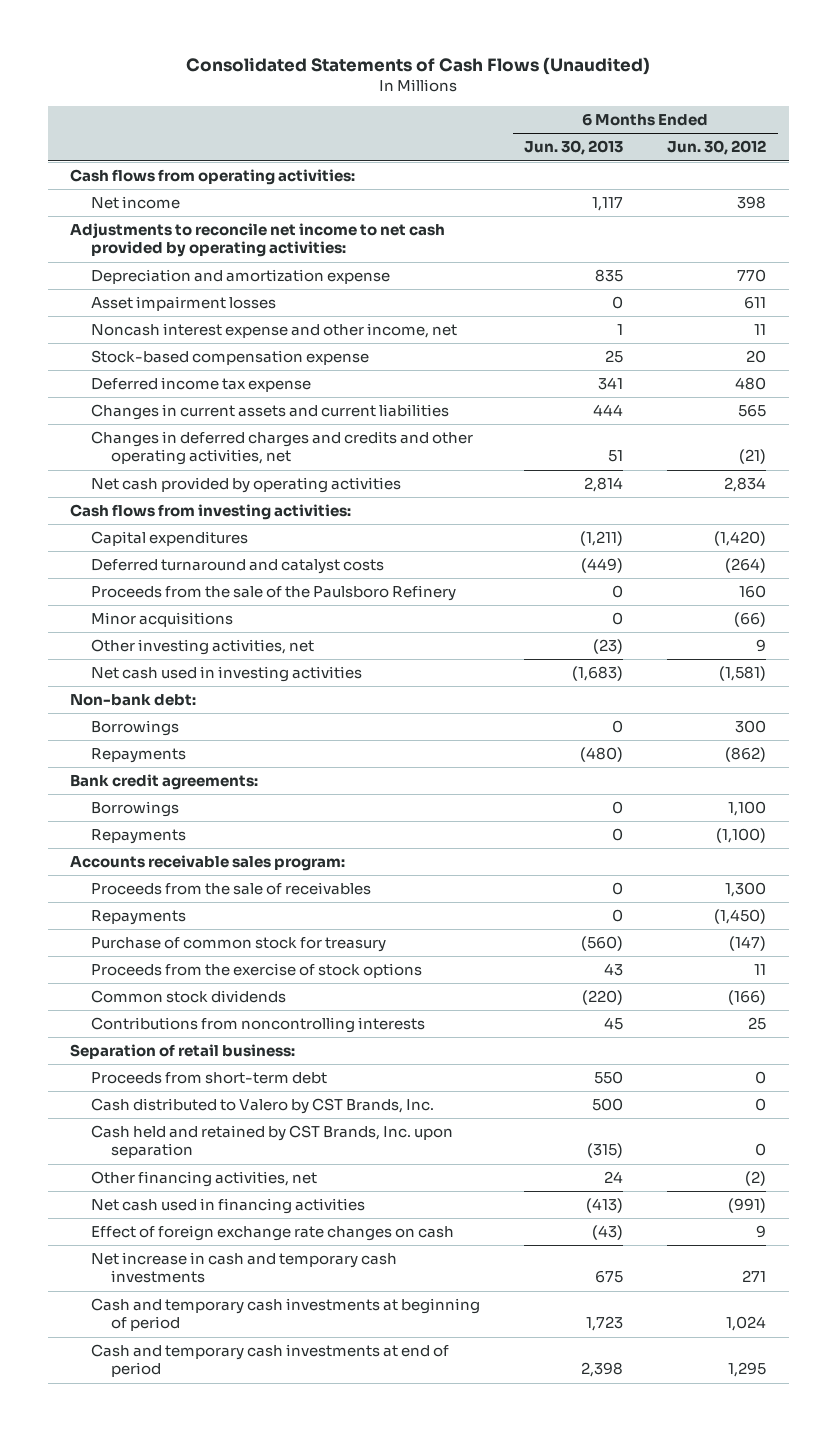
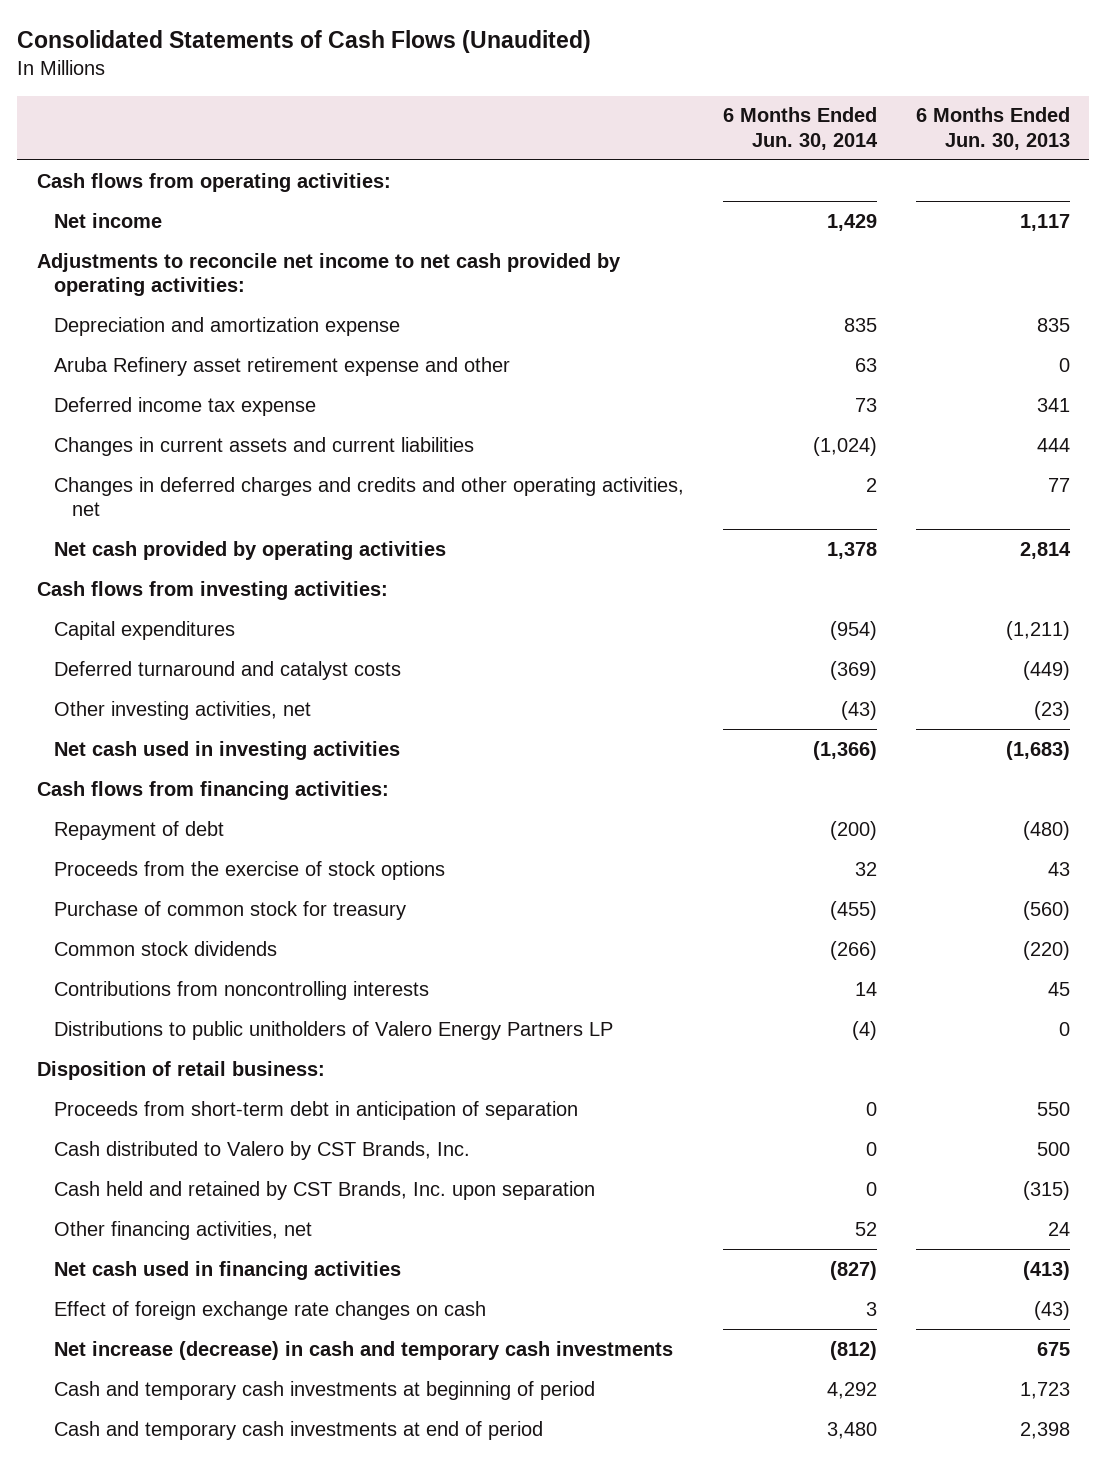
[667,140,767,156] Jun. 30, 2012 -> none
none -> [722,107,878,150] 6 Months Ended Jun. 30, 2014
[90,296,276,312] Asset impairment losses -> none
[90,323,457,339] Noncash interest expense and other income, net -> none
[90,350,369,366] Stock-based compensation expense -> none
none -> [54,356,511,376] Aruba Refinery asset retirement expense and other
[608,450,624,463] 51 -> [1047,477,1070,492] 77
[90,585,456,602] Proceeds from the sale of the Paulsboro Refinery -> none
[90,612,233,628] Minor acquisitions -> none
[70,694,197,707] Non-bank debt: -> none
[90,720,179,737] Borrowings -> none
[90,748,186,764] Repayments -> none
[70,774,259,791] Bank credit agreements: -> none
[90,801,179,818] Borrowings -> none
[90,829,186,845] Repayments -> none
[70,855,346,872] Accounts receivable sales program: -> none
[90,882,371,896] Proceeds from the sale of receivables -> none
[90,910,186,926] Repayments -> none
none -> [36,780,389,800] Cash flows from financing activities:
none -> [54,820,225,840] Repayment of debt
[90,937,386,953] Purchase of common stock for treasury -> [54,900,407,920] Purchase of common stock for treasury
none -> [54,1020,614,1040] Distributions to public unitholders of Valero Energy Partners LP
[70,1044,296,1060] Separation of retail business: -> [36,1060,325,1080] Disposition of retail business:
[90,1072,327,1085] Proceeds from short-term debt -> [54,1100,579,1120] Proceeds from short-term debt in anticipation of separation
[90,1252,397,1284] Net increase in cash and temporary cash investments -> [54,1340,674,1360] Net increase (decrease) in cash and temporary cash investments

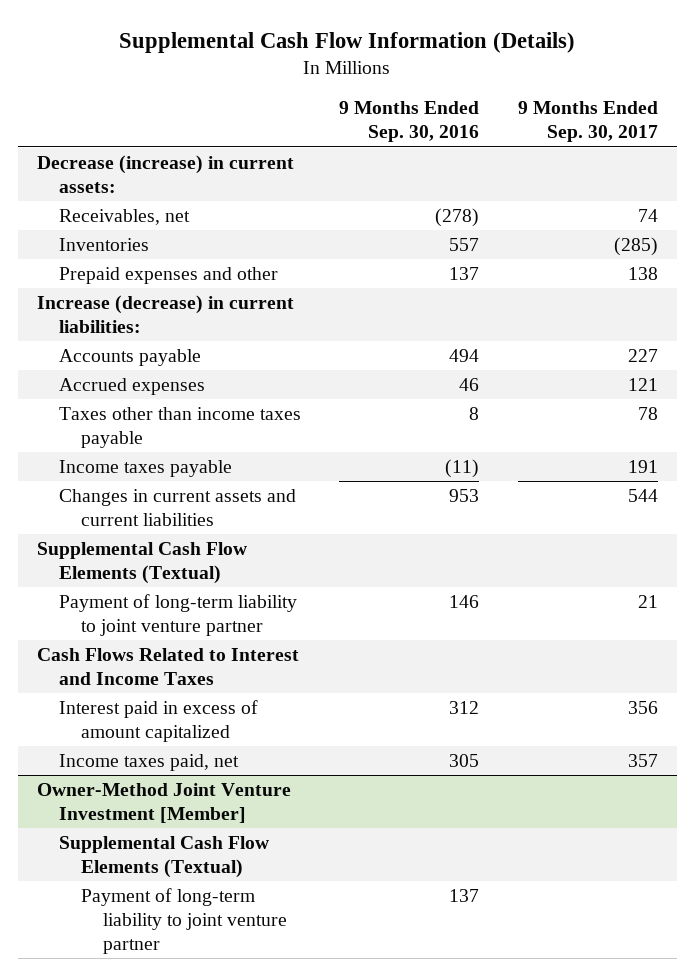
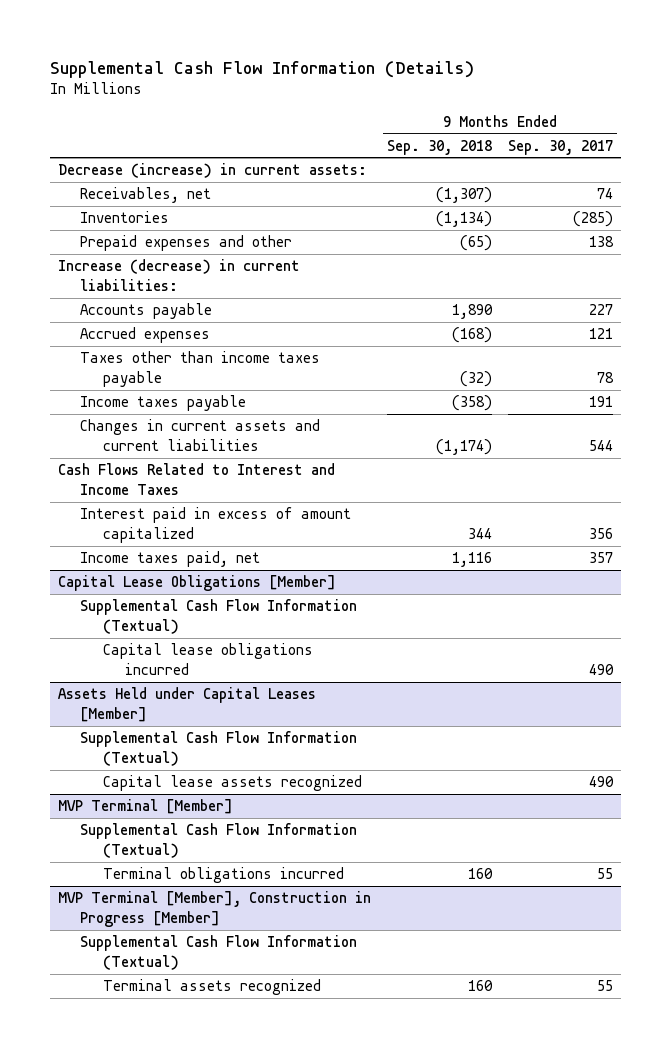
[339,101,480,143] 9 Months Ended Sep. 30, 2016 -> none
none -> [386,139,492,155] Sep. 30, 2018
[36,542,247,584] Supplemental Cash Flow Elements (Textual) -> none
[58,594,297,636] Payment of long-term liability to joint venture partner -> none
[36,783,291,823] Owner-Method Joint Venture Investment [Member] -> none
[80,888,287,954] Payment of long-term liability to joint venture partner -> none
none -> [57,575,336,592] Capital Lease Obligations [Member]
[58,836,269,878] Supplemental Cash Flow Elements (Textual) -> [80,599,358,634] Supplemental Cash Flow Information (Textual)
none -> [102,643,313,675] Capital lease obligations incurred
none -> [57,687,316,722] Assets Held under Capital Leases [Member]
none -> [80,731,358,766] Supplemental Cash Flow Information (Textual)
none -> [102,775,362,792] Capital lease assets recognized
none -> [57,799,233,815] MVP Terminal [Member]
none -> [80,823,358,858] Supplemental Cash Flow Information (Textual)
none -> [102,867,344,884] Terminal obligations incurred
none -> [57,891,371,927] MVP Terminal [Member], Construction in Progress [Member]
none -> [80,935,358,970] Supplemental Cash Flow Information (Textual)
none -> [102,979,321,996] Terminal assets recognized

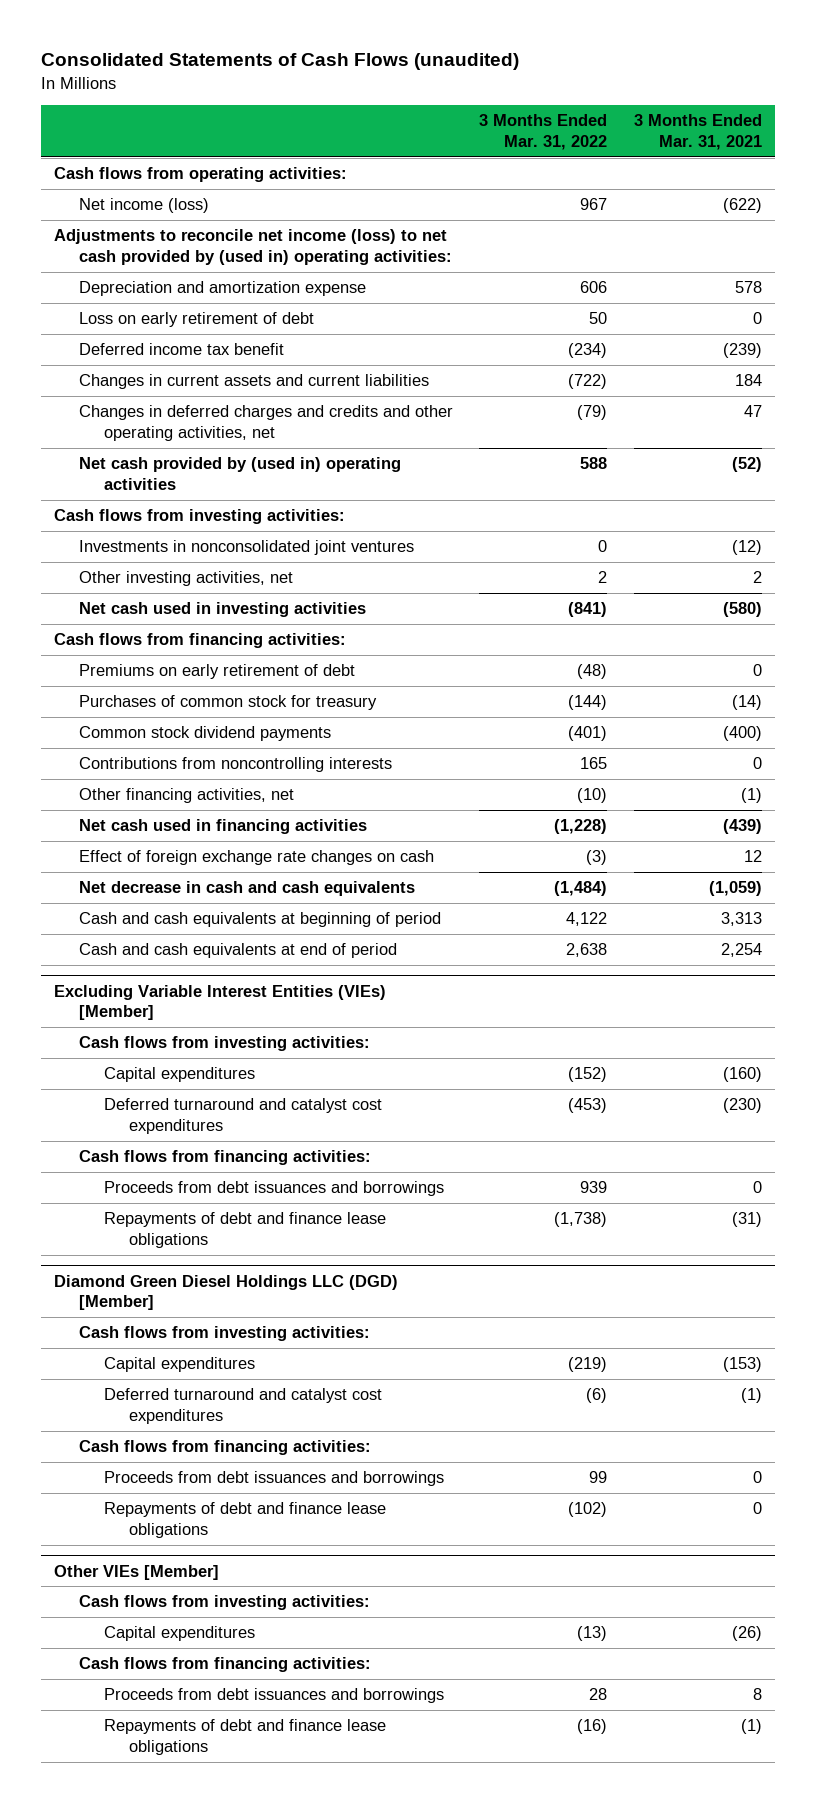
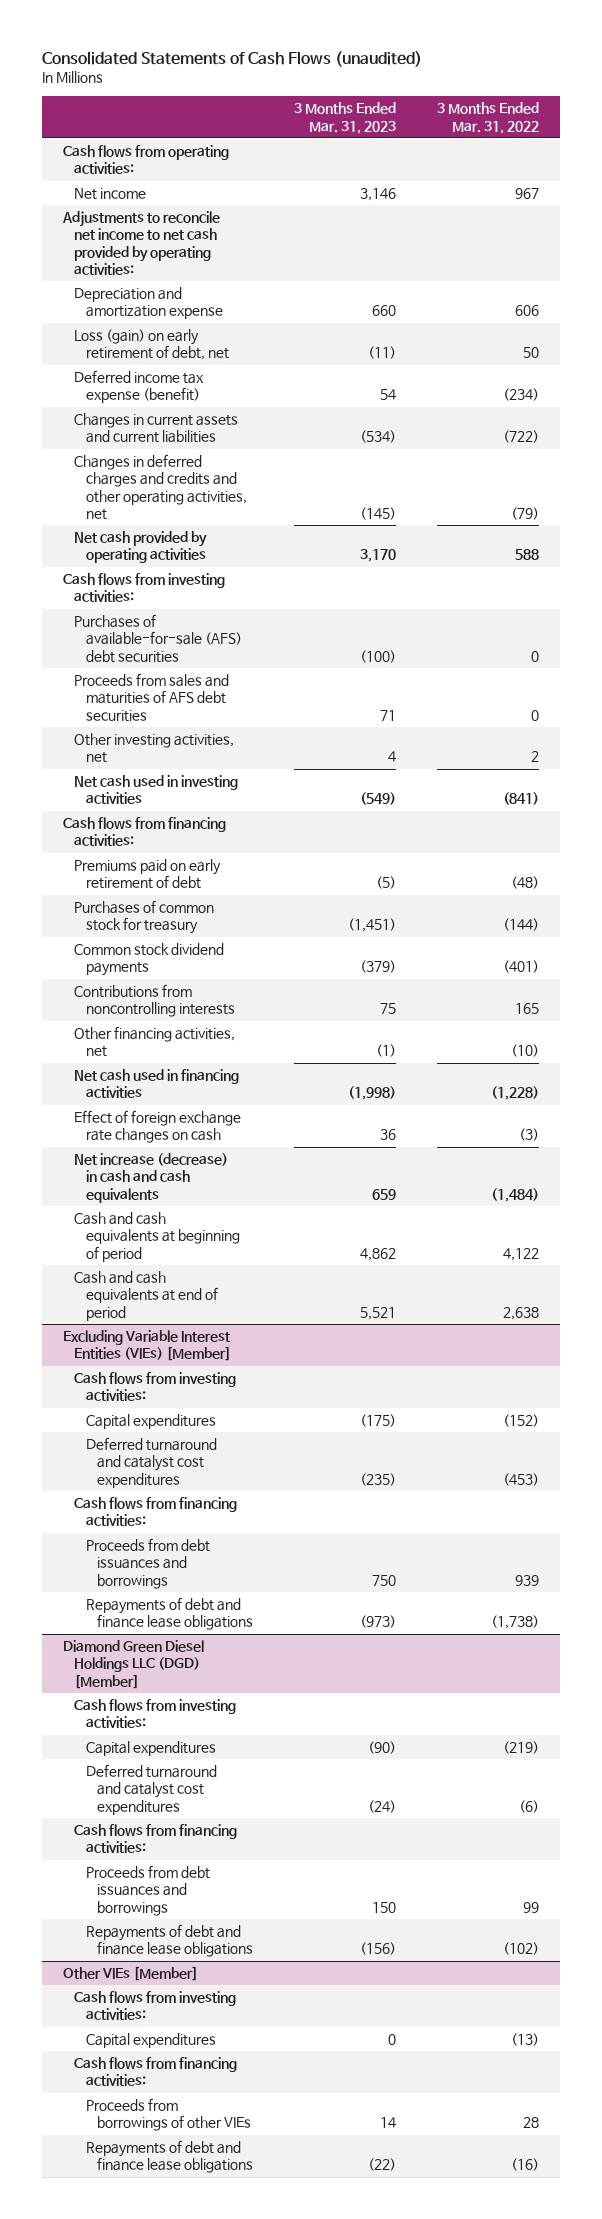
[633,114,762,151] 3 Months Ended Mar. 31, 2021 -> none
none -> [293,102,396,134] 3 Months Ended Mar. 31, 2023
[78,198,209,214] Net income (loss) -> [74,188,147,201] Net income
[53,229,452,266] Adjustments to reconcile net income (loss) to net cash provided by (used in) operating activities: -> [61,211,220,275] Adjustments to reconcile net income to net cash provided by operating activities:
[78,312,314,328] Loss on early retirement of debt -> [74,329,229,361] Loss (gain) on early retirement of debt, net
[78,343,284,356] Deferred income tax benefit -> [74,370,205,404] Deferred income tax expense (benefit)
[78,457,401,491] Net cash provided by (used in) operating activities -> [74,531,208,564] Net cash provided by operating activities
[78,540,414,556] Investments in nonconsolidated joint ventures -> none
none -> [74,614,242,663] Purchases of available-for-sale (AFS) debt securities
none -> [74,673,230,722] Proceeds from sales and maturities of AFS debt securities
[78,664,355,680] Premiums on early retirement of debt -> [74,859,222,890] Premiums paid on early retirement of debt
[78,881,415,897] Net decrease in cash and cash equivalents -> [74,1153,229,1203] Net increase (decrease) in cash and cash equivalents
[103,1688,444,1704] Proceeds from debt issuances and borrowings -> [85,2098,251,2132] Proceeds from borrowings of other VIEs

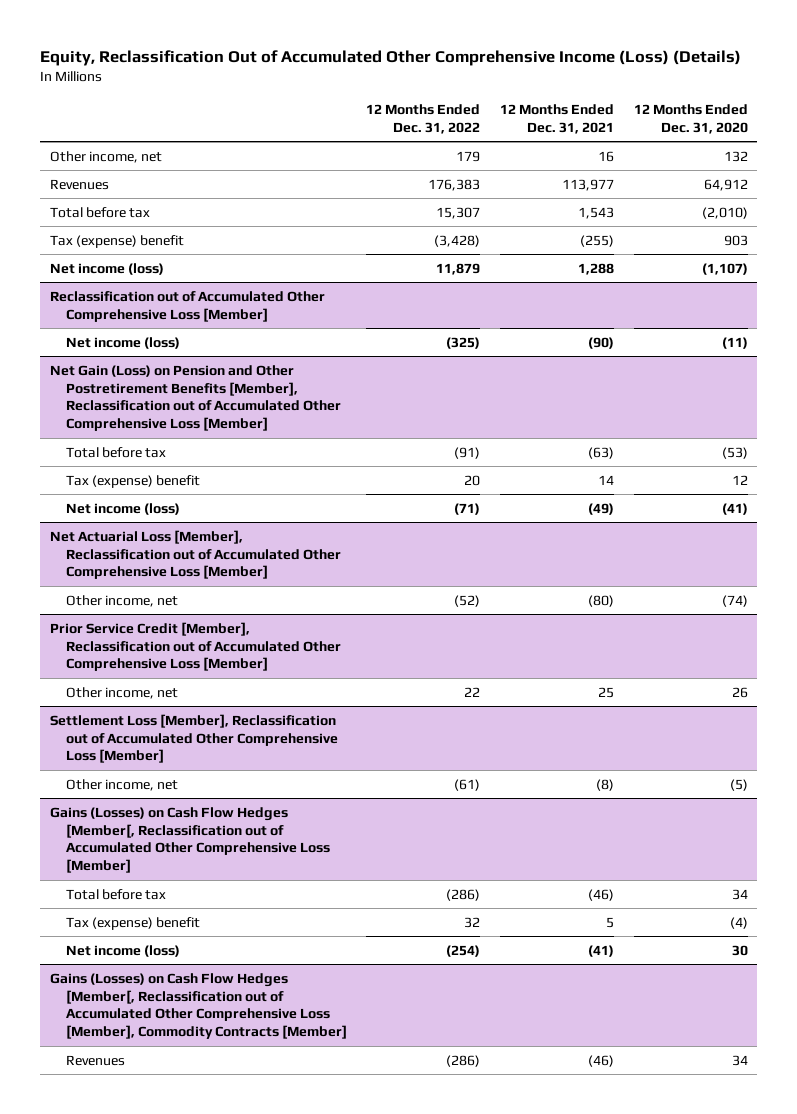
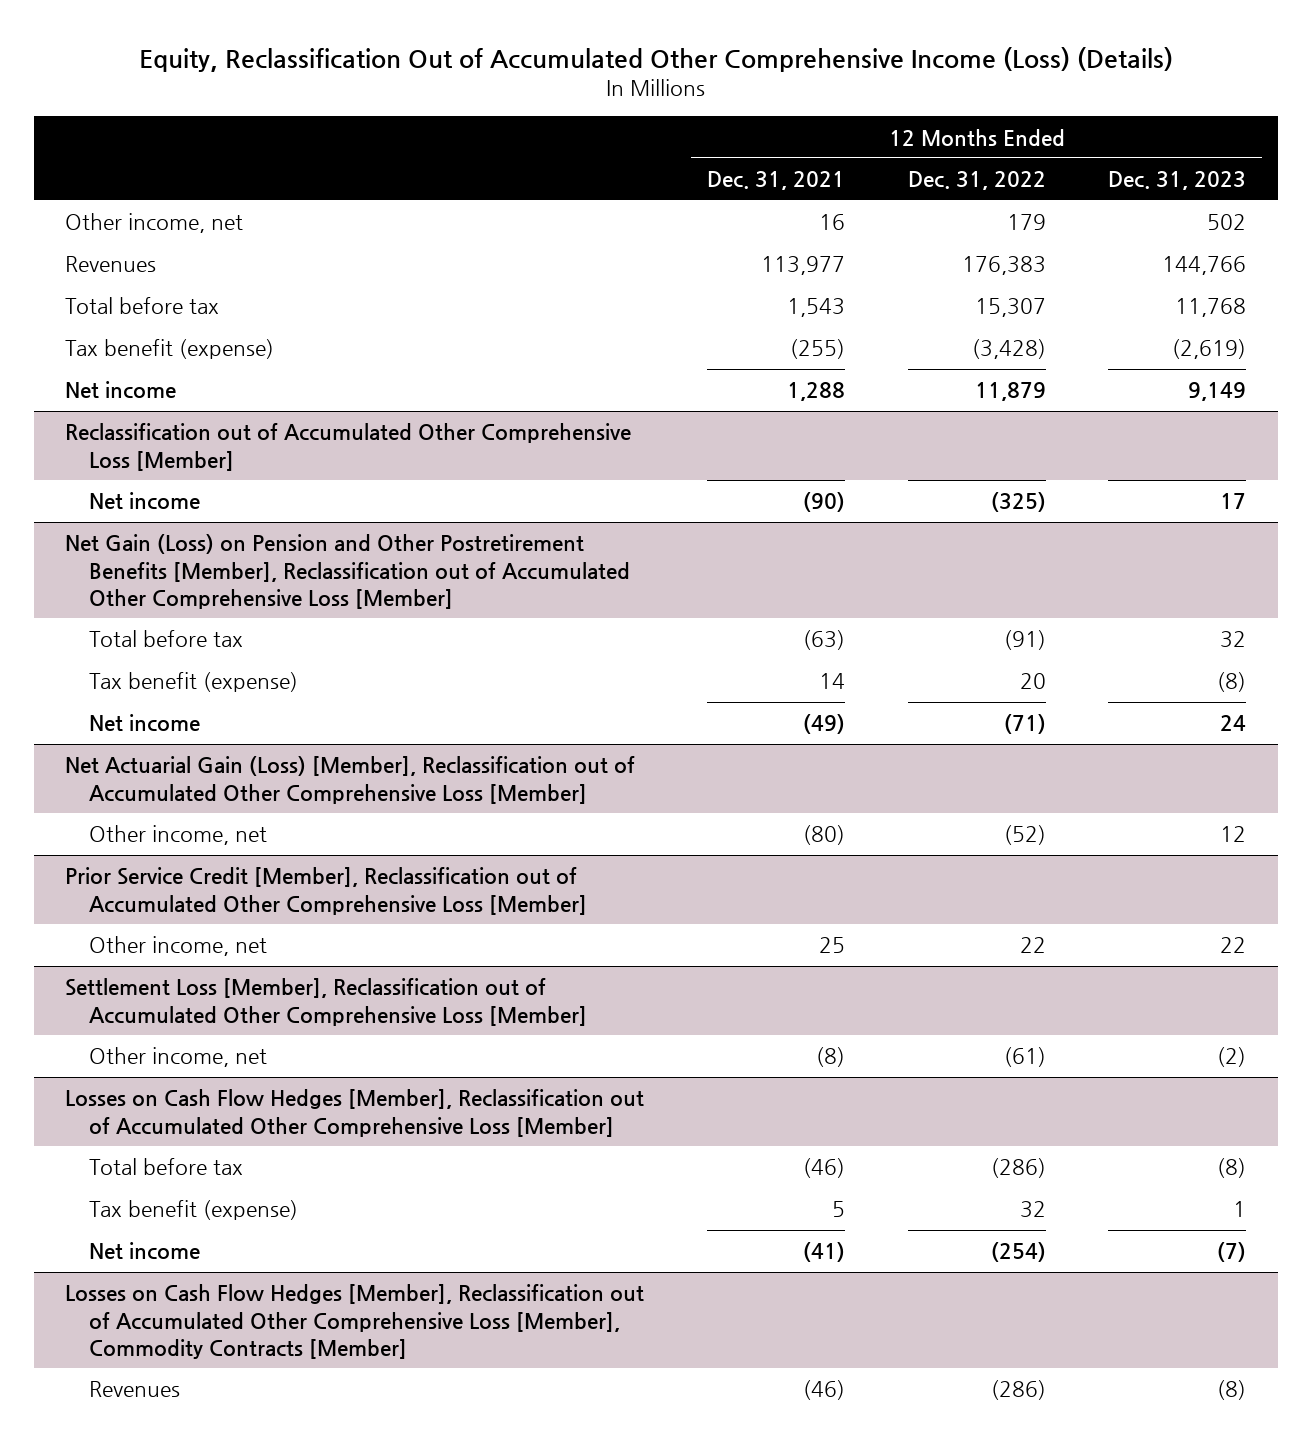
[633,104,748,134] 12 Months Ended Dec. 31, 2020 -> none
none -> [1108,171,1247,191] Dec. 31, 2023
[49,234,184,248] Tax (expense) benefit -> [64,339,274,360] Tax benefit (expense)
[49,262,164,275] Net income (loss) -> [64,381,176,400] Net income
[65,336,180,349] Net income (loss) -> [88,492,200,511] Net income
[65,474,200,488] Tax (expense) benefit -> [88,672,298,693] Tax benefit (expense)
[65,502,180,515] Net income (loss) -> [88,714,200,733] Net income
[49,529,341,580] Net Actuarial Loss [Member], Reclassification out of Accumulated Other Comprehensive Loss [Member] -> [64,756,635,804] Net Actuarial Gain (Loss) [Member], Reclassification out of Accumulated Other Comprehensive Loss [Member]
[49,806,330,874] Gains (Losses) on Cash Flow Hedges [Member[, Reclassification out of Accumulated Other Comprehensive Loss [Member] -> [64,1089,644,1137] Losses on Cash Flow Hedges [Member], Reclassification out of Accumulated Other Comprehensive Loss [Member]
[65,916,200,930] Tax (expense) benefit -> [88,1200,298,1221] Tax benefit (expense)
[65,944,180,957] Net income (loss) -> [88,1242,200,1261] Net income
[49,972,347,1040] Gains (Losses) on Cash Flow Hedges [Member[, Reclassification out of Accumulated Other Comprehensive Loss [Member], Commodity Contracts [Member] -> [64,1284,644,1360] Losses on Cash Flow Hedges [Member], Reclassification out of Accumulated Other Comprehensive Loss [Member], Commodity Contracts [Member]

